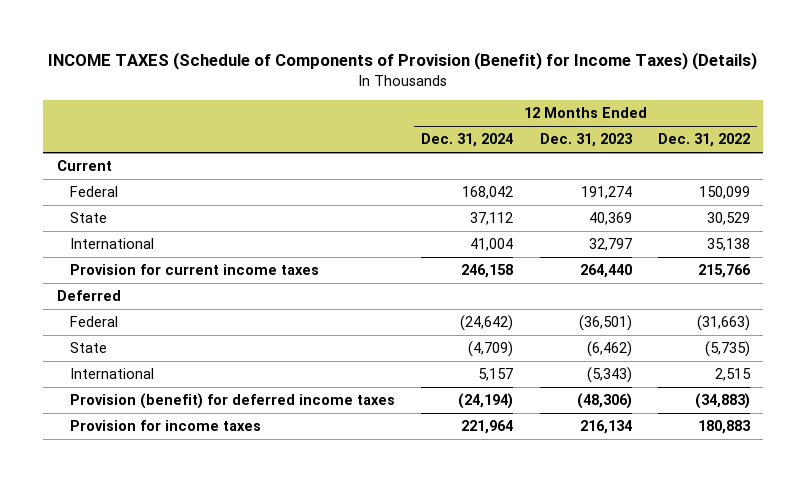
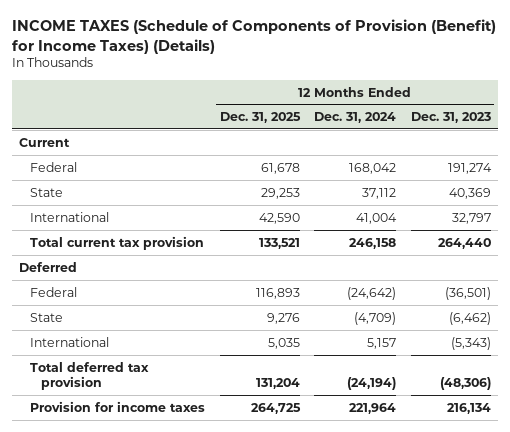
[658,133,751,148] Dec. 31, 2022 -> none
none -> [219,112,301,124] Dec. 31, 2025
[69,264,319,276] Provision for current income taxes -> [30,235,205,250] Total current tax provision
[69,393,395,410] Provision (benefit) for deferred income taxes -> [30,361,150,391] Total deferred tax provision

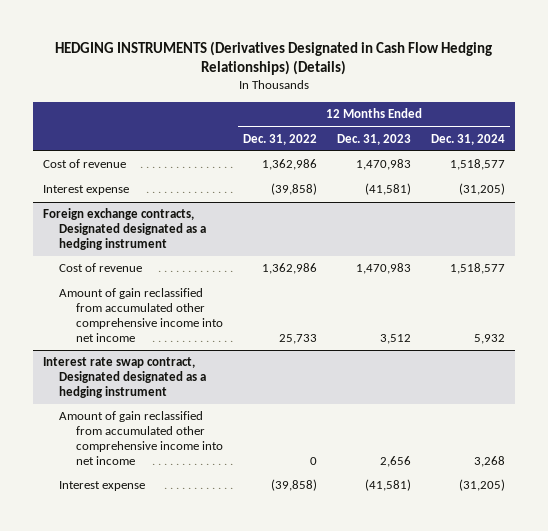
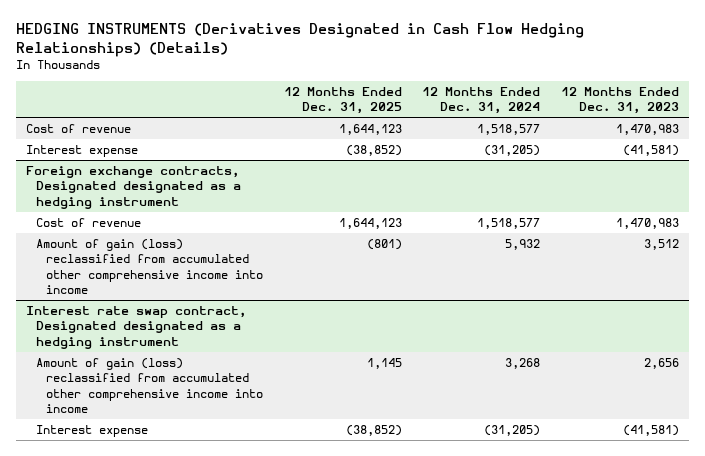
[242,133,317,145] Dec. 31, 2022 -> none
none -> [283,86,402,115] 12 Months Ended Dec. 31, 2025
[59,288,223,342] Amount of gain reclassified from accumulated other comprehensive income into net income -> [36,239,264,295] Amount of gain (loss) reclassified from accumulated other comprehensive income into income
[59,411,223,465] Amount of gain reclassified from accumulated other comprehensive income into net income -> [36,358,264,414] Amount of gain (loss) reclassified from accumulated other comprehensive income into income

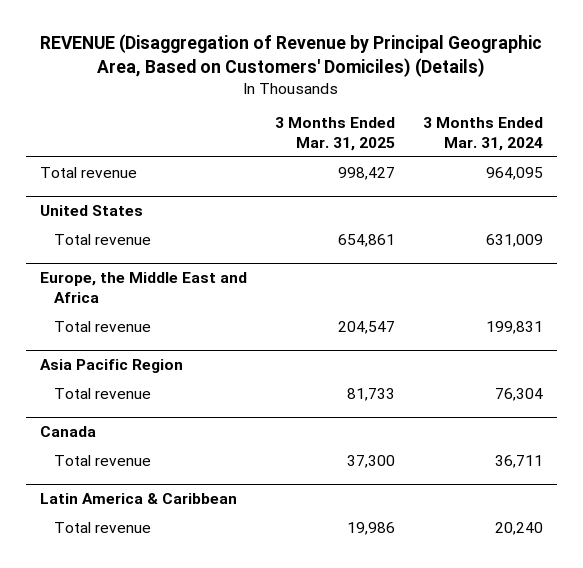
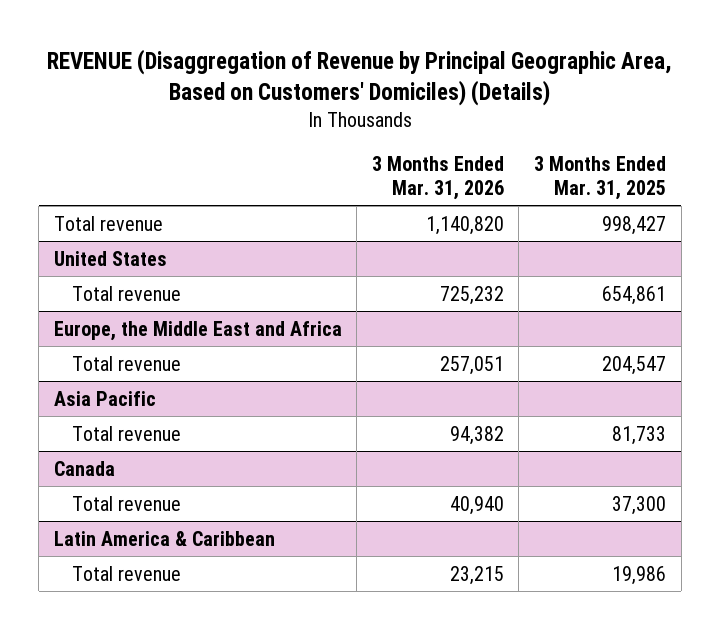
[423,117,544,152] 3 Months Ended Mar. 31, 2024 -> none
none -> [371,156,504,200] 3 Months Ended Mar. 31, 2026
[39,359,183,374] Asia Pacific Region -> [53,390,156,406] Asia Pacific

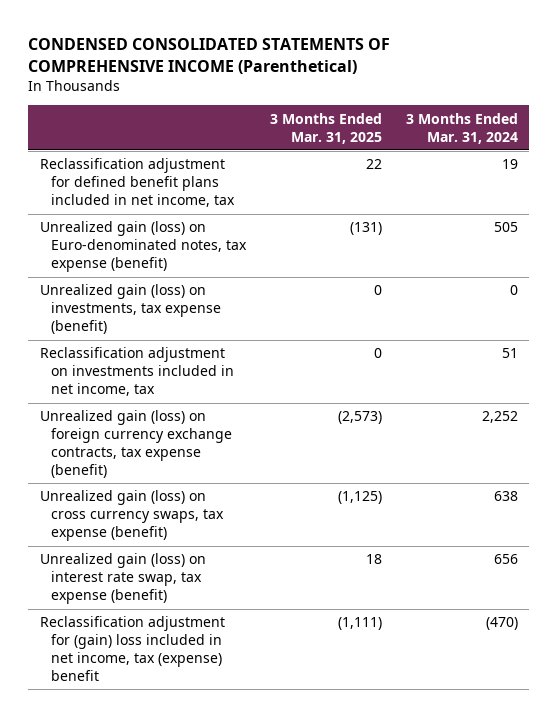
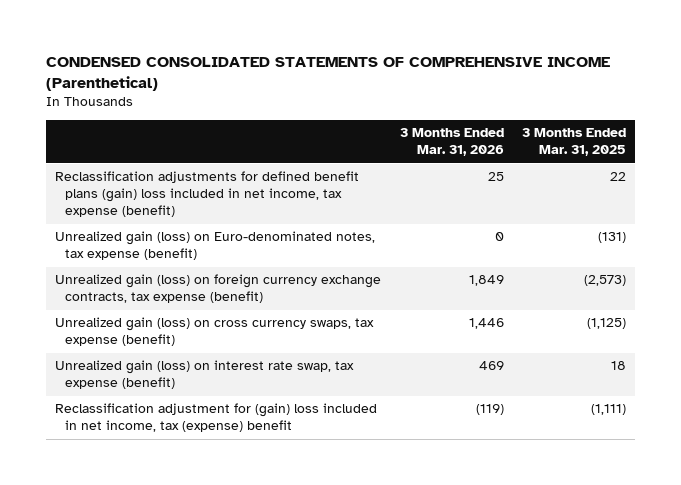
[405,112,518,144] 3 Months Ended Mar. 31, 2024 -> none
none -> [399,128,504,157] 3 Months Ended Mar. 31, 2026
[40,158,236,208] Reclassification adjustment for defined benefit plans included in net income, tax -> [54,171,359,218] Reclassification adjustments for defined benefit plans (gain) loss included in net income, tax expense (benefit)
[40,284,222,335] Unrealized gain (loss) on investments, tax expense (benefit) -> none
[40,347,235,397] Reclassification adjustment on investments included in net income, tax -> none

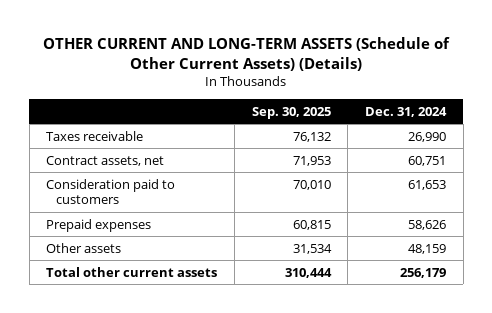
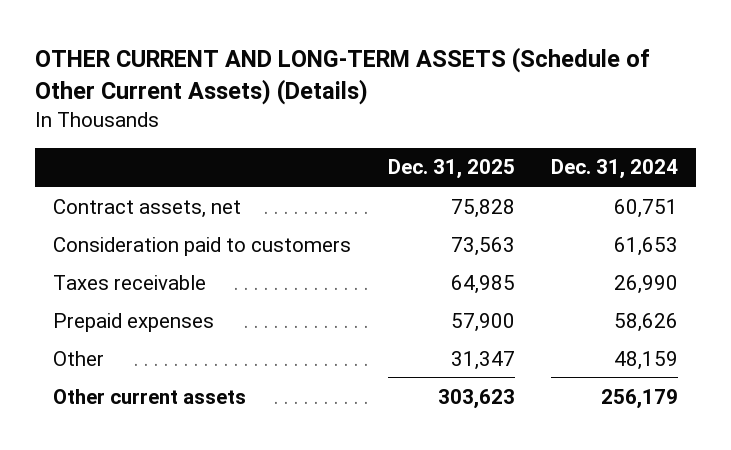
[251,106,331,119] Sep. 30, 2025 -> none
none -> [387,159,515,180] Dec. 31, 2025
[46,130,144,141] Taxes receivable -> [53,274,207,290] Taxes receivable
[46,242,122,253] Other assets -> [53,350,105,366] Other
[46,266,218,277] Total other current assets -> [53,388,247,404] Other current assets

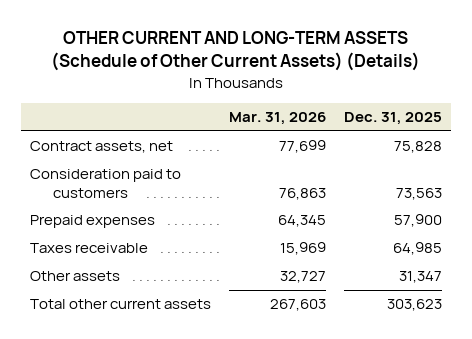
[550,159,678,180] Dec. 31, 2024 -> none
none -> [228,112,326,126] Mar. 31, 2026
[53,274,207,290] Taxes receivable -> [29,243,148,254] Taxes receivable
[53,350,105,366] Other -> [29,271,120,282] Other assets
[53,388,247,404] Other current assets -> [29,299,211,310] Total other current assets

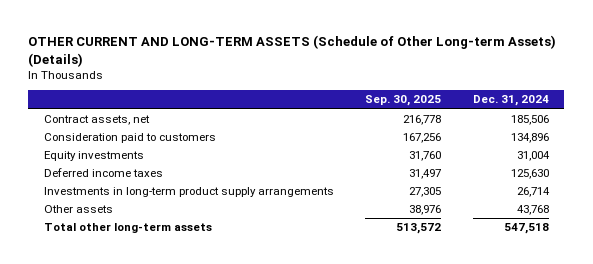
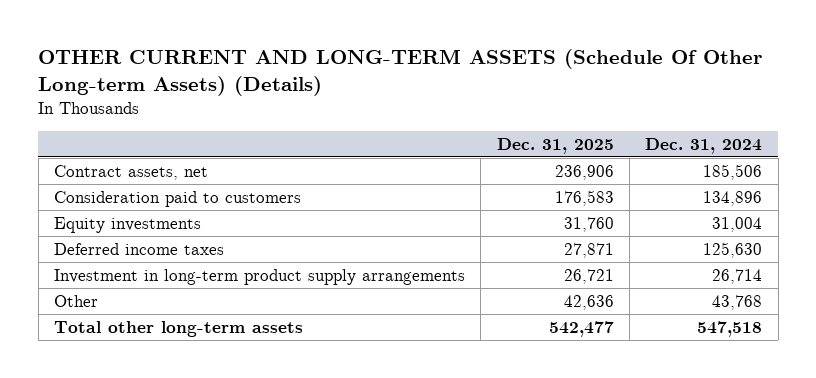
[28,34,557,67] OTHER CURRENT AND LONG-TERM ASSETS (Schedule of Other Long-term Assets) (Details) -> [38,49,763,96] OTHER CURRENT AND LONG-TERM ASSETS (Schedule Of Other Long-term Assets) (Details)
[365,95,442,107] Sep. 30, 2025 -> none
none -> [496,137,614,154] Dec. 31, 2025
[43,187,334,198] Investments in long-term product supply arrangements -> [53,268,465,285] Investment in long-term product supply arrangements
[43,205,113,214] Other assets -> [53,294,98,307] Other

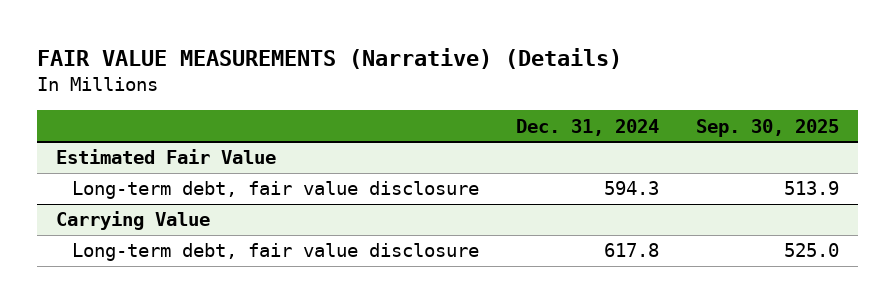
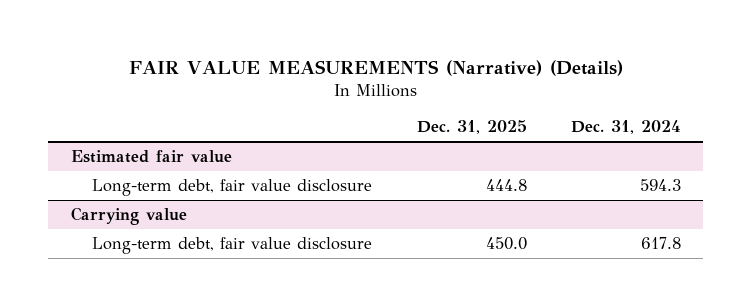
[696,118,840,137] Sep. 30, 2025 -> none
none -> [416,120,527,135] Dec. 31, 2025
[55,149,276,165] Estimated Fair Value -> [70,150,232,164] Estimated fair value
[55,211,210,231] Carrying Value -> [70,207,187,226] Carrying value

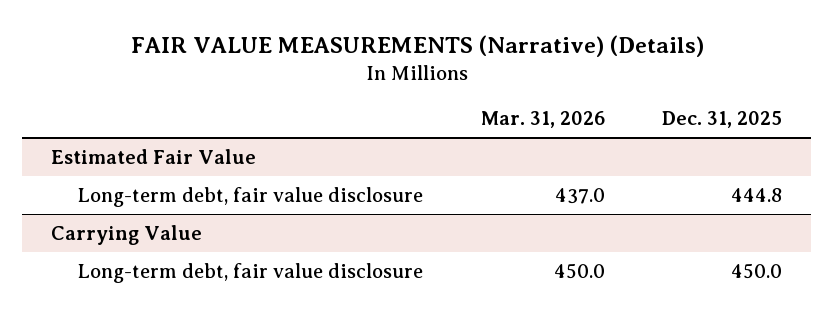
[571,120,682,135] Dec. 31, 2024 -> none
none -> [480,111,605,129] Mar. 31, 2026
[70,150,232,164] Estimated fair value -> [50,148,256,164] Estimated Fair Value
[70,207,187,226] Carrying value -> [50,224,202,245] Carrying Value

